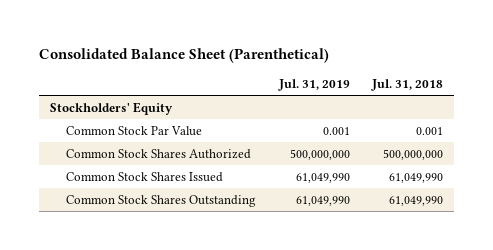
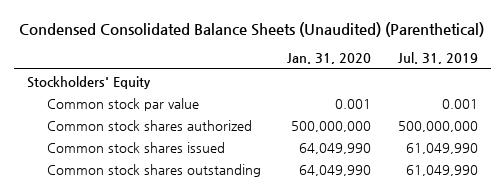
[39,48,330,64] Consolidated Balance Sheet (Parenthetical) -> [19,21,485,37] Condensed Consolidated Balance Sheets (Unaudited) (Parenthetical)
[370,78,443,91] Jul. 31, 2018 -> none
none -> [287,53,372,65] Jan. 31, 2020
[66,125,203,136] Common Stock Par Value -> [47,97,200,111] Common stock par value
[66,148,252,159] Common Stock Shares Authorized -> [47,119,253,131] Common stock shares authorized
[66,171,224,182] Common Stock Shares Issued -> [47,141,226,153] Common stock shares issued
[66,194,257,207] Common Stock Shares Outstanding -> [47,163,262,177] Common stock shares outstanding

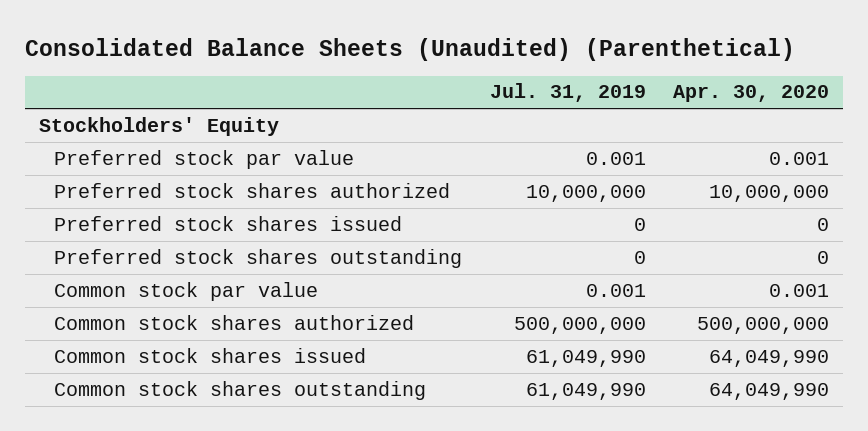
[19,21,485,37] Condensed Consolidated Balance Sheets (Unaudited) (Parenthetical) -> [24,37,795,61] Consolidated Balance Sheets (Unaudited) (Parenthetical)
[287,53,372,65] Jan. 31, 2020 -> none
none -> [673,85,830,103] Apr. 30, 2020
none -> [53,149,354,169] Preferred stock par value
none -> [53,182,450,198] Preferred stock shares authorized
none -> [53,215,402,231] Preferred stock shares issued
none -> [53,248,462,268] Preferred stock shares outstanding

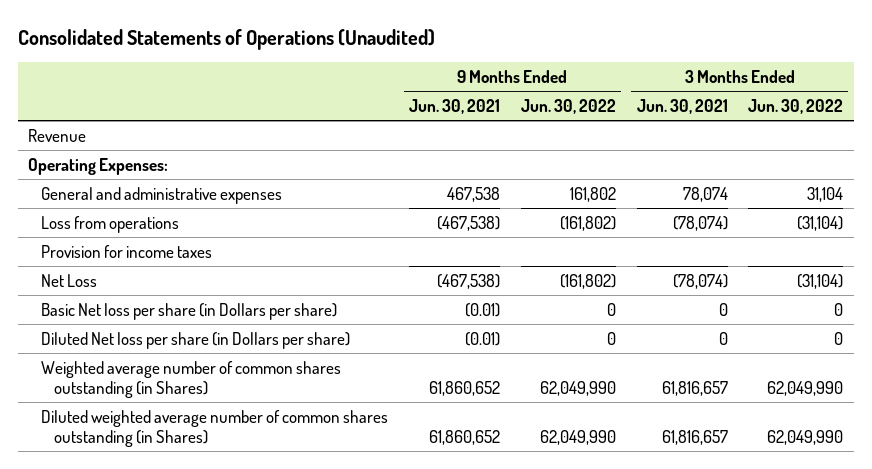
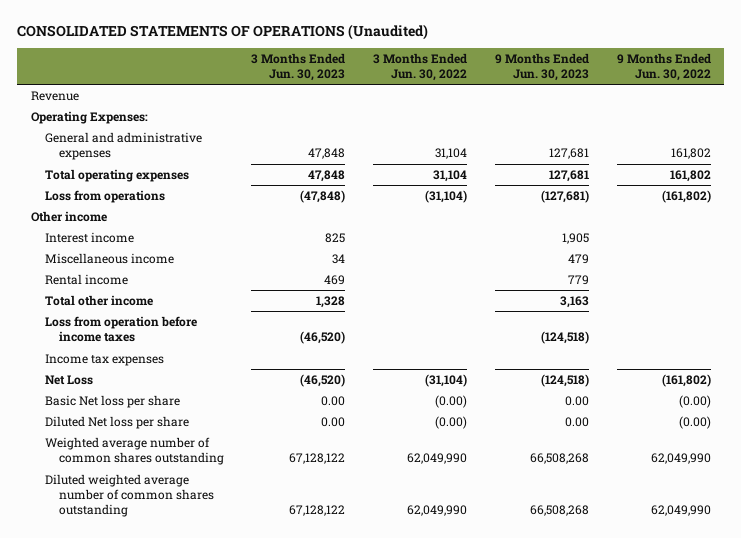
[17,28,435,50] Consolidated Statements of Operations (Unaudited) -> [16,23,428,40] CONSOLIDATED STATEMENTS OF OPERATIONS (Unaudited)
[409,98,501,114] Jun. 30, 2021 -> none
[636,98,728,114] Jun. 30, 2021 -> none
none -> [251,52,346,81] 3 Months Ended Jun. 30, 2023
none -> [494,52,589,81] 9 Months Ended Jun. 30, 2023
none -> [44,169,189,183] Total operating expenses
none -> [30,211,107,223] Other income
none -> [44,232,134,244] Interest income
none -> [44,253,174,265] Miscellaneous income
none -> [44,274,128,286] Rental income
none -> [44,295,153,307] Total other income
none -> [44,316,197,343] Loss from operation before income taxes
[41,244,213,258] Provision for income taxes -> [44,354,164,367] Income tax expenses
[41,302,338,320] Basic Net loss per share (in Dollars per share) -> [44,395,180,409] Basic Net loss per share
[606,302,616,316] 0 -> [678,395,711,409] (0.00)
[834,302,844,316] 0 -> [435,395,468,409] (0.00)
[41,331,351,349] Diluted Net loss per share (in Dollars per share) -> [44,416,189,430] Diluted Net loss per share
[606,331,616,345] 0 -> [678,416,711,430] (0.00)
[834,331,844,345] 0 -> [435,416,468,430] (0.00)
[41,360,342,398] Weighted average number of common shares outstanding (in Shares) -> [44,437,224,466] Weighted average number of common shares outstanding
[41,409,389,447] Diluted weighted average number of common shares outstanding (in Shares) -> [44,474,214,518] Diluted weighted average number of common shares outstanding

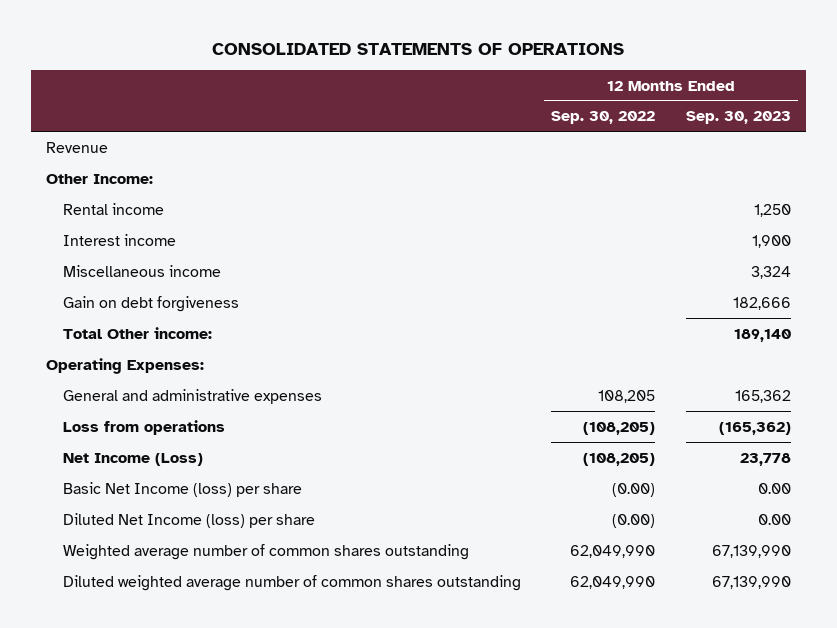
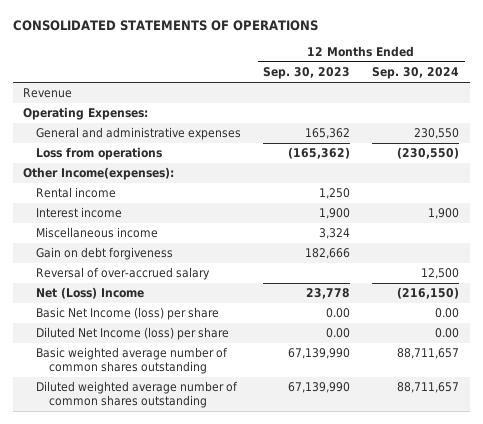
[551,111,656,125] Sep. 30, 2022 -> none
none -> [372,67,460,80] Sep. 30, 2024
[46,357,205,374] Operating Expenses: -> [23,107,149,121] Operating Expenses:
[62,388,322,404] General and administrative expenses -> [36,127,242,141] General and administrative expenses
[62,419,225,435] Loss from operations -> [36,147,163,161] Loss from operations
[46,173,154,184] Other Income: -> [23,167,175,181] Other Income(expenses):
[62,326,212,339] Total Other income: -> none
none -> [36,267,211,281] Reversal of over-accrued salary
[62,452,203,466] Net Income (Loss) -> [36,287,145,300] Net (Loss) Income
[62,543,469,560] Weighted average number of common shares outstanding -> [36,347,229,374] Basic weighted average number of common shares outstanding

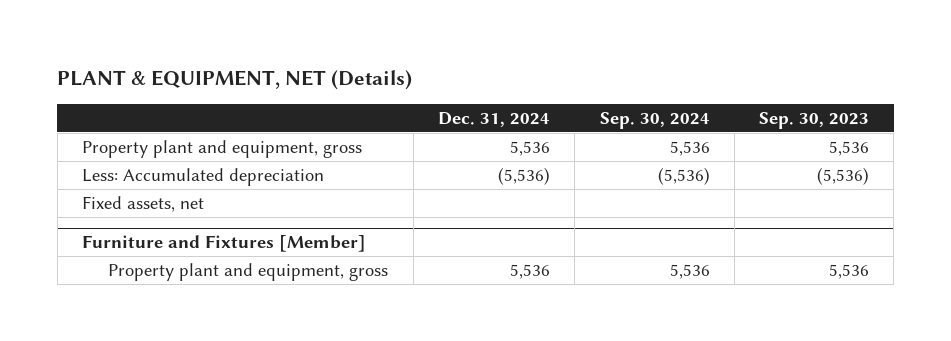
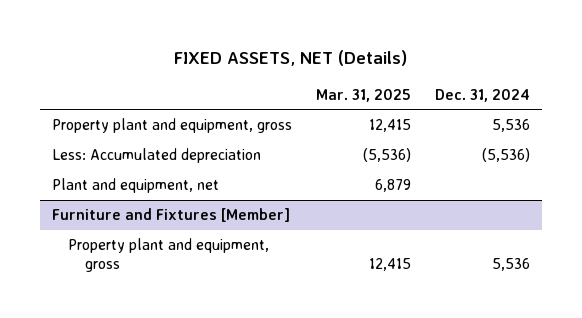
[57,70,413,91] PLANT & EQUIPMENT, NET (Details) -> [173,49,407,66] FIXED ASSETS, NET (Details)
[599,111,710,129] Sep. 30, 2024 -> none
[759,111,870,129] Sep. 30, 2023 -> none
none -> [315,88,411,102] Mar. 31, 2025
[81,195,204,212] Fixed assets, net -> [51,178,219,194] Plant and equipment, net

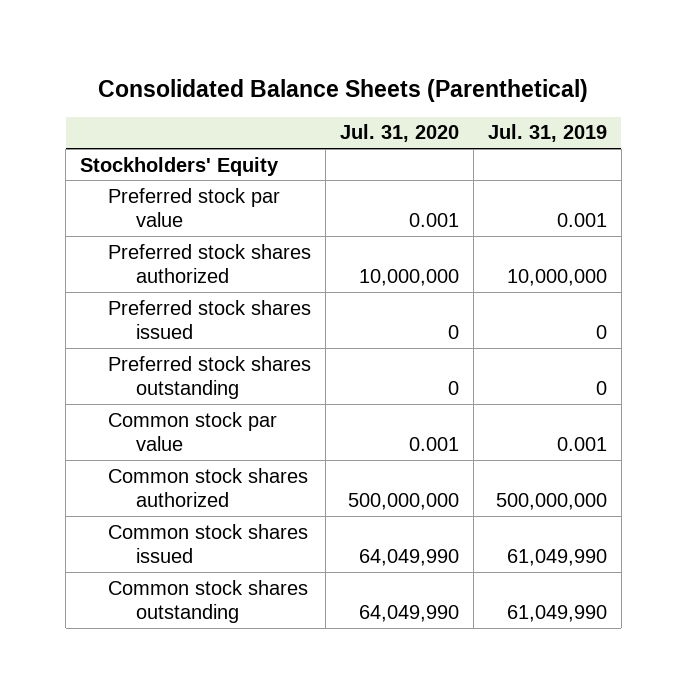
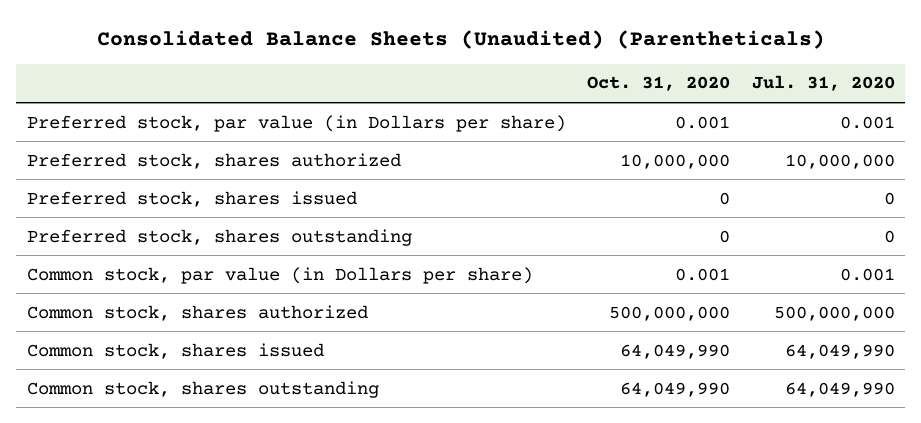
[98,78,589,102] Consolidated Balance Sheets (Parenthetical) -> [96,30,825,50] Consolidated Balance Sheets (Unaudited) (Parentheticals)
[487,124,607,143] Jul. 31, 2019 -> none
none -> [587,76,731,92] Oct. 31, 2020
[80,156,280,176] Stockholders' Equity -> none
[108,187,281,227] Preferred stock par value -> [26,114,566,132] Preferred stock, par value (in Dollars per share)
[108,243,312,283] Preferred stock shares authorized -> [26,152,401,169] Preferred stock, shares authorized
[108,299,312,339] Preferred stock shares issued -> [26,190,357,207] Preferred stock, shares issued
[108,355,312,399] Preferred stock shares outstanding -> [26,228,412,246] Preferred stock, shares outstanding
[108,411,278,451] Common stock par value -> [26,266,533,284] Common stock, par value (in Dollars per share)
[108,467,309,507] Common stock shares authorized -> [26,304,368,321] Common stock, shares authorized
[108,523,309,563] Common stock shares issued -> [26,342,324,359] Common stock, shares issued
[108,579,309,623] Common stock shares outstanding -> [26,380,379,398] Common stock, shares outstanding

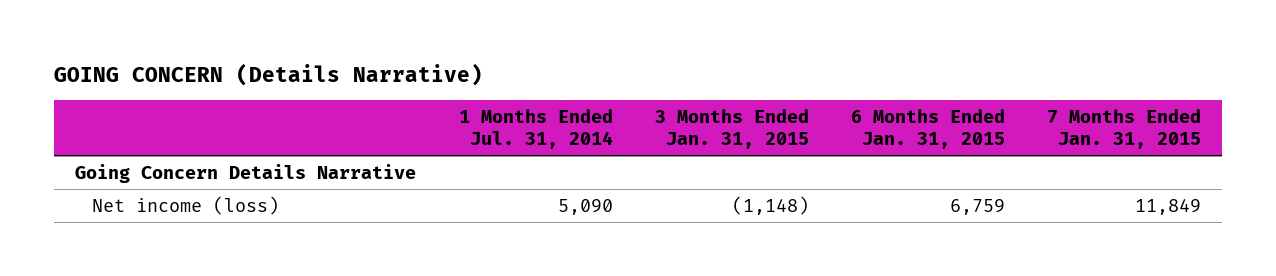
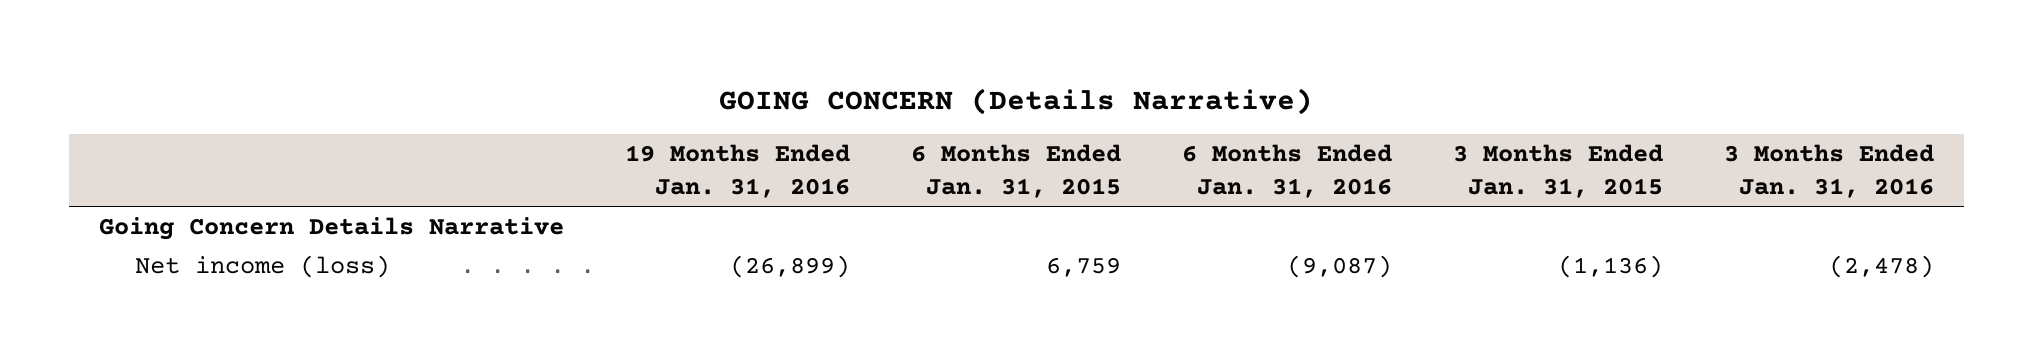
[458,108,613,150] 1 Months Ended Jul. 31, 2014 -> none
[1046,108,1201,150] 7 Months Ended Jan. 31, 2015 -> none
none -> [625,144,851,199] 19 Months Ended Jan. 31, 2016
none -> [1181,144,1392,199] 6 Months Ended Jan. 31, 2016
none -> [1723,144,1934,199] 3 Months Ended Jan. 31, 2016
[731,195,809,215] (1,148) -> [1557,255,1663,279] (1,136)

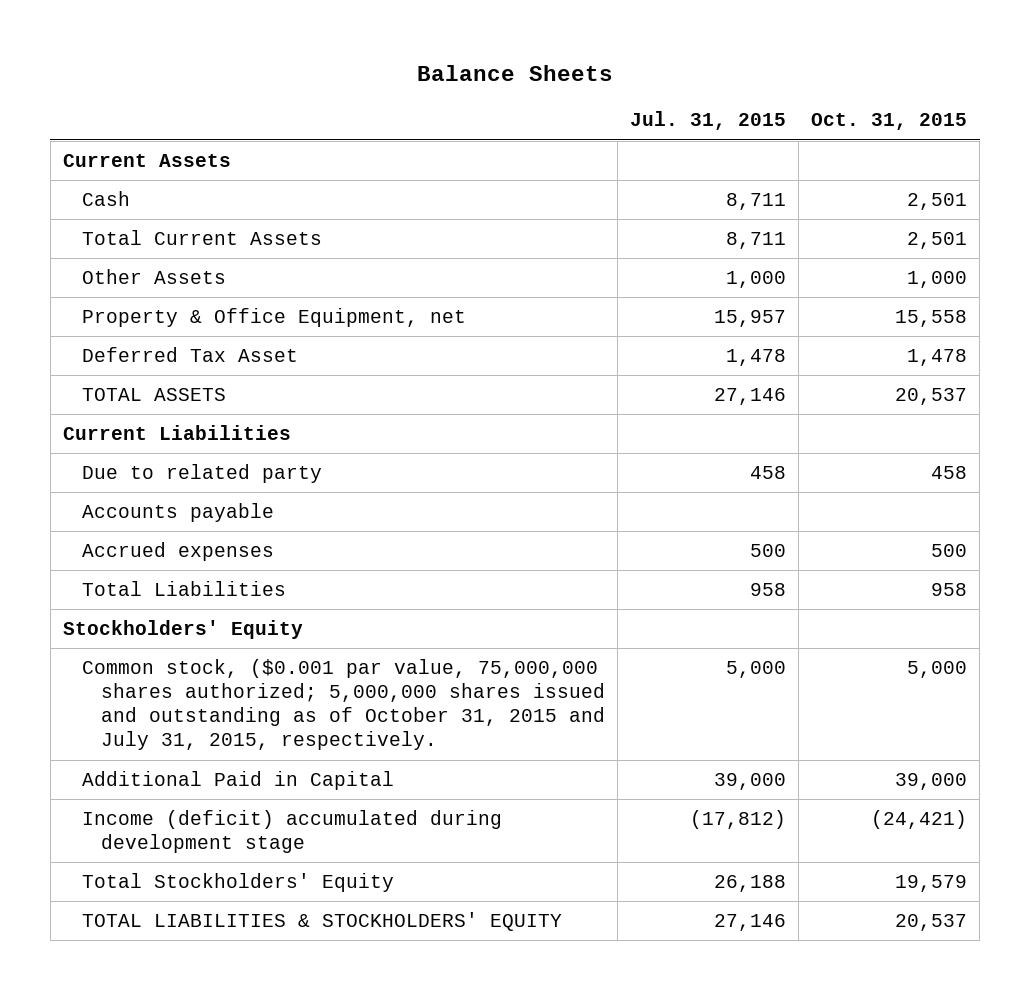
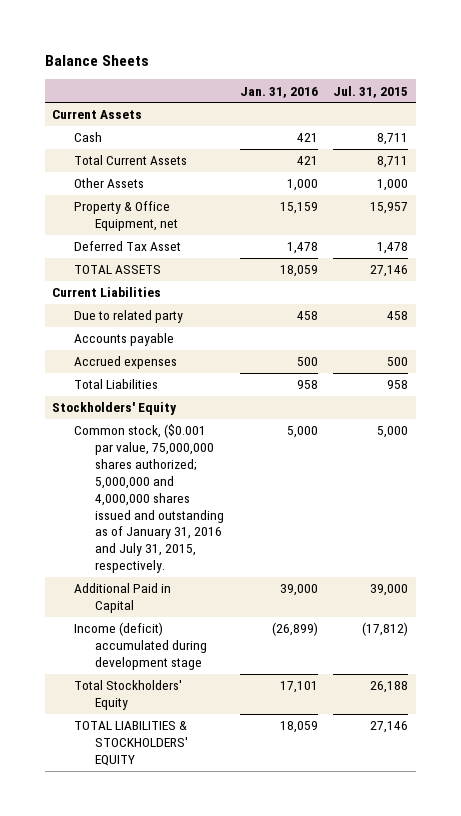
[811,113,968,131] Oct. 31, 2015 -> none
none -> [239,86,318,98] Jan. 31, 2016
[81,659,605,751] Common stock, ($0.001 par value, 75,000,000 shares authorized; 5,000,000 shares issued and outstanding as of October 31, 2015 and July 31, 2015, respectively. -> [73,424,225,574] Common stock, ($0.001 par value, 75,000,000 shares authorized; 5,000,000 and 4,000,000 shares issued and outstanding as of January 31, 2016 and July 31, 2015, respectively.

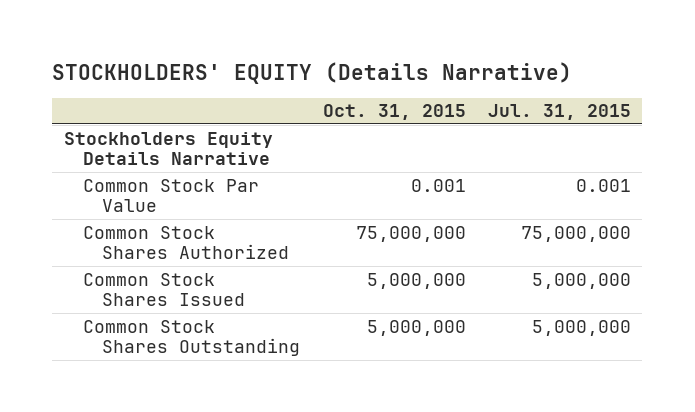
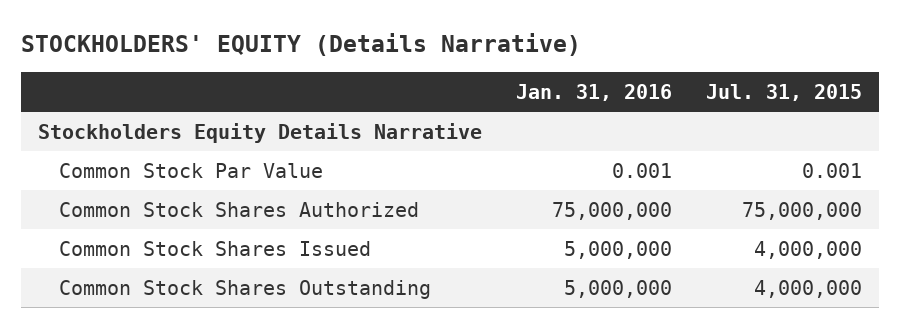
[322,104,466,121] Oct. 31, 2015 -> none
none -> [515,83,672,101] Jan. 31, 2016
[532,272,632,289] 5,000,000 -> [753,240,862,259] 4,000,000
[532,319,632,336] 5,000,000 -> [753,279,862,298] 4,000,000

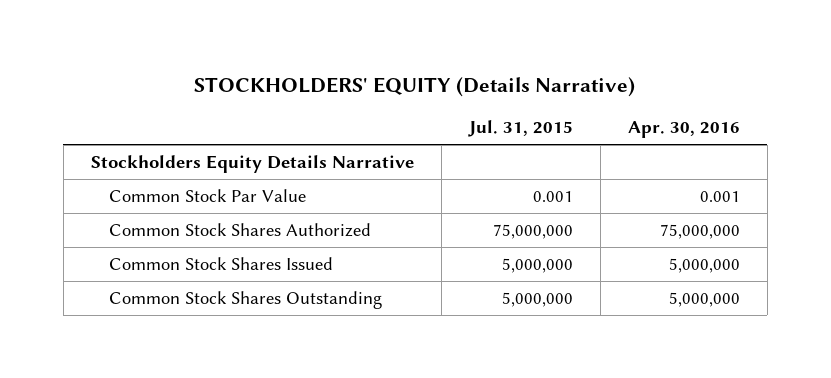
[515,83,672,101] Jan. 31, 2016 -> none
none -> [627,121,740,139] Apr. 30, 2016
[753,240,862,259] 4,000,000 -> [501,257,573,273] 5,000,000
[753,279,862,298] 4,000,000 -> [501,291,573,307] 5,000,000

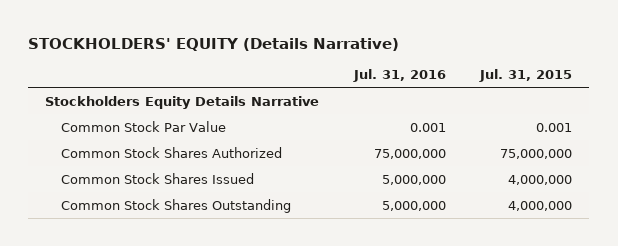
[627,121,740,139] Apr. 30, 2016 -> none
none -> [352,69,446,83] Jul. 31, 2016
[501,257,573,273] 5,000,000 -> [508,174,573,185] 4,000,000
[501,291,573,307] 5,000,000 -> [508,200,573,211] 4,000,000

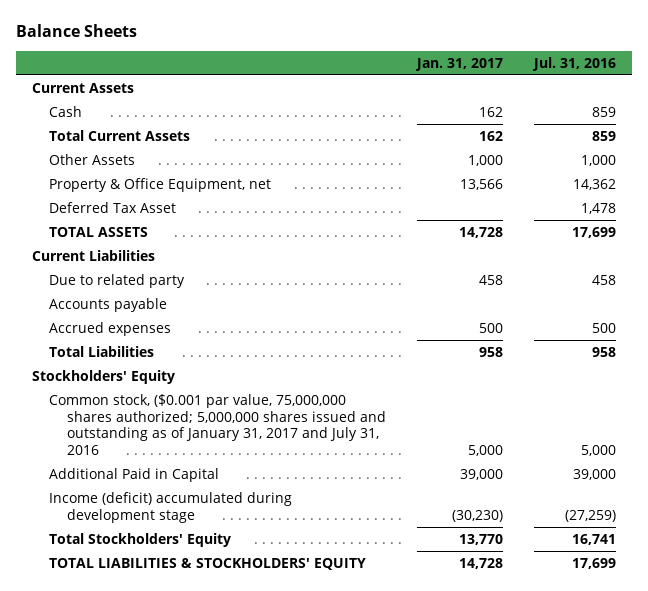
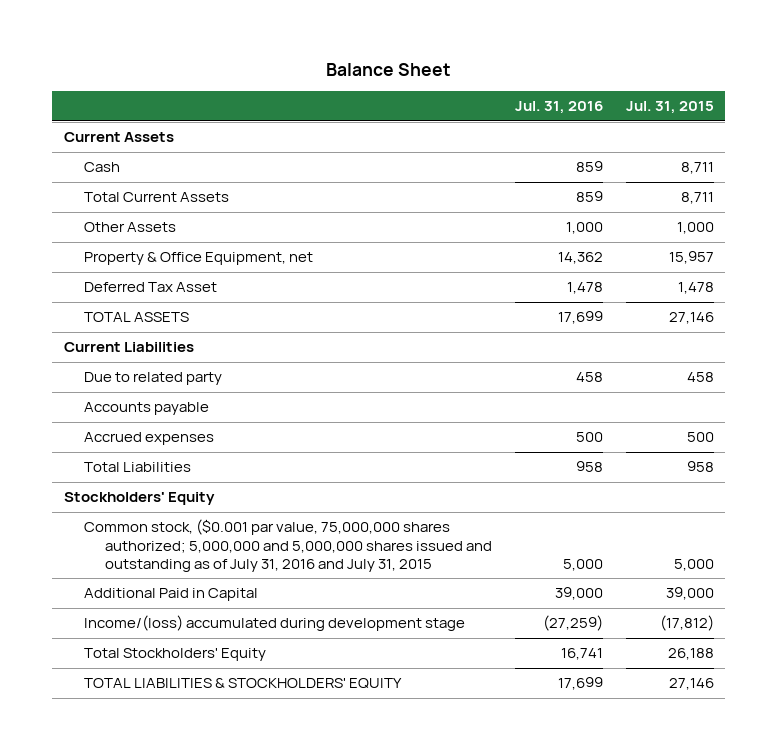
[16,24,138,38] Balance Sheets -> [325,62,451,76] Balance Sheet
[415,57,504,71] Jan. 31, 2017 -> none
none -> [625,101,714,115] Jul. 31, 2015
[49,393,387,456] Common stock, ($0.001 par value, 75,000,000 shares authorized; 5,000,000 shares issued and outstanding as of January 31, 2017 and July 31, 2016 -> [84,519,492,572] Common stock, ($0.001 par value, 75,000,000 shares authorized; 5,000,000 and 5,000,000 shares issued and outstanding as of July 31, 2016 and July 31, 2015
[49,491,293,523] Income (deficit) accumulated during development stage -> [84,615,466,632] Income/(loss) accumulated during development stage

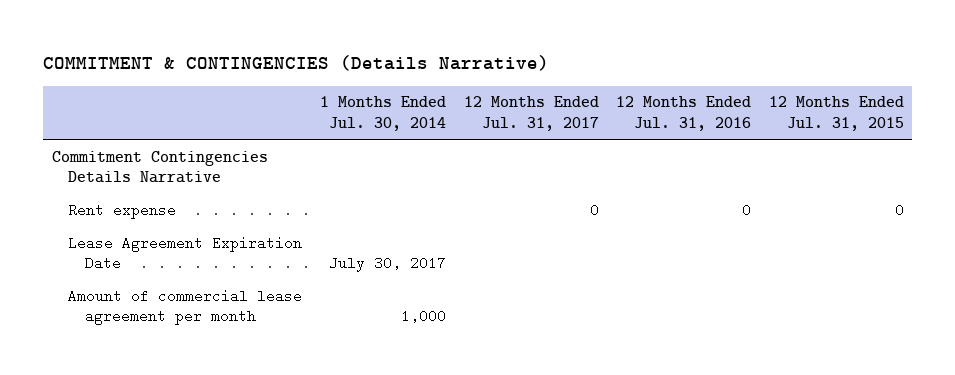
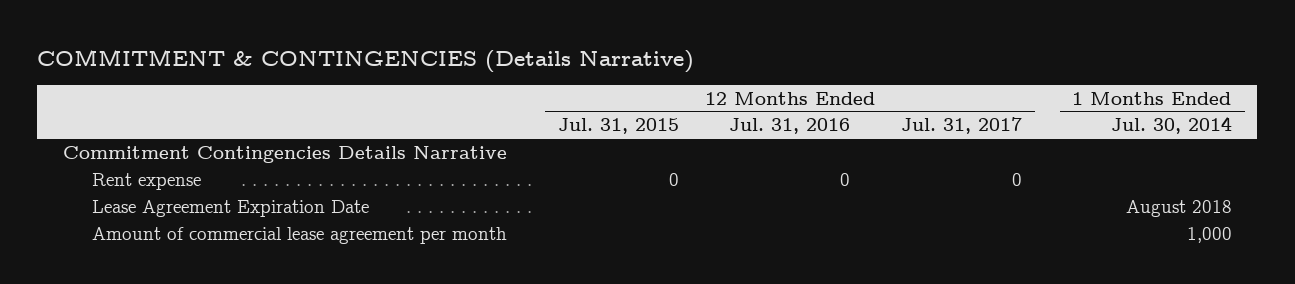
[328,256,446,273] July 30, 2017 -> [1125,199,1232,217] August 2018

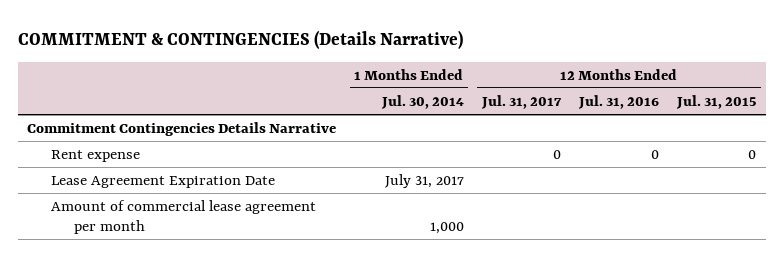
[1125,199,1232,217] August 2018 -> [384,173,464,188] July 31, 2017

